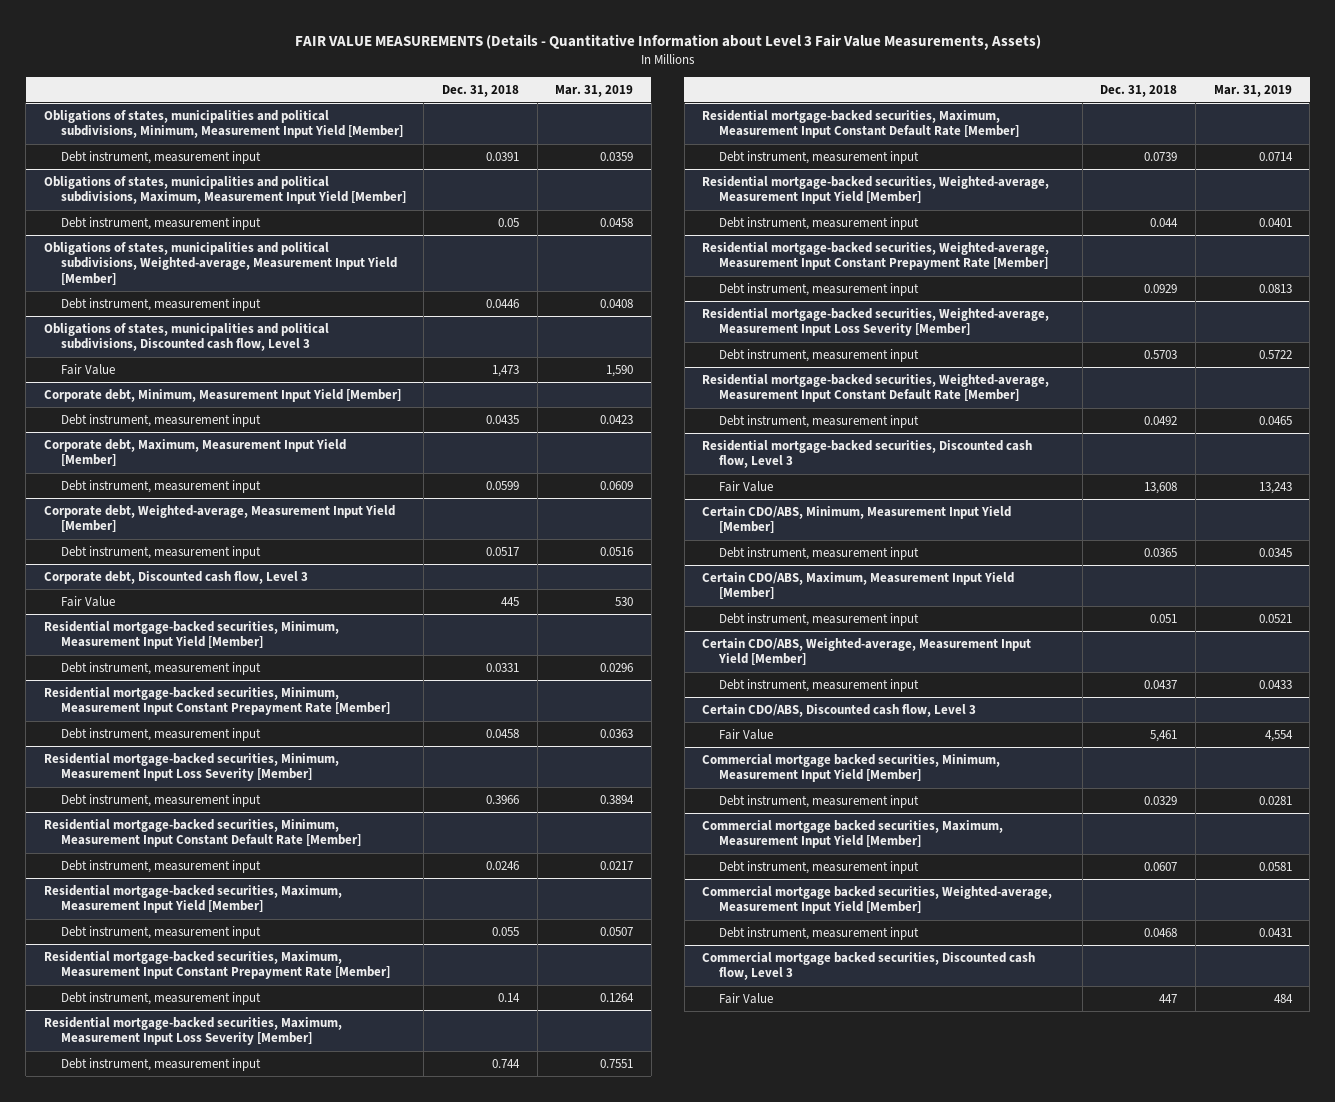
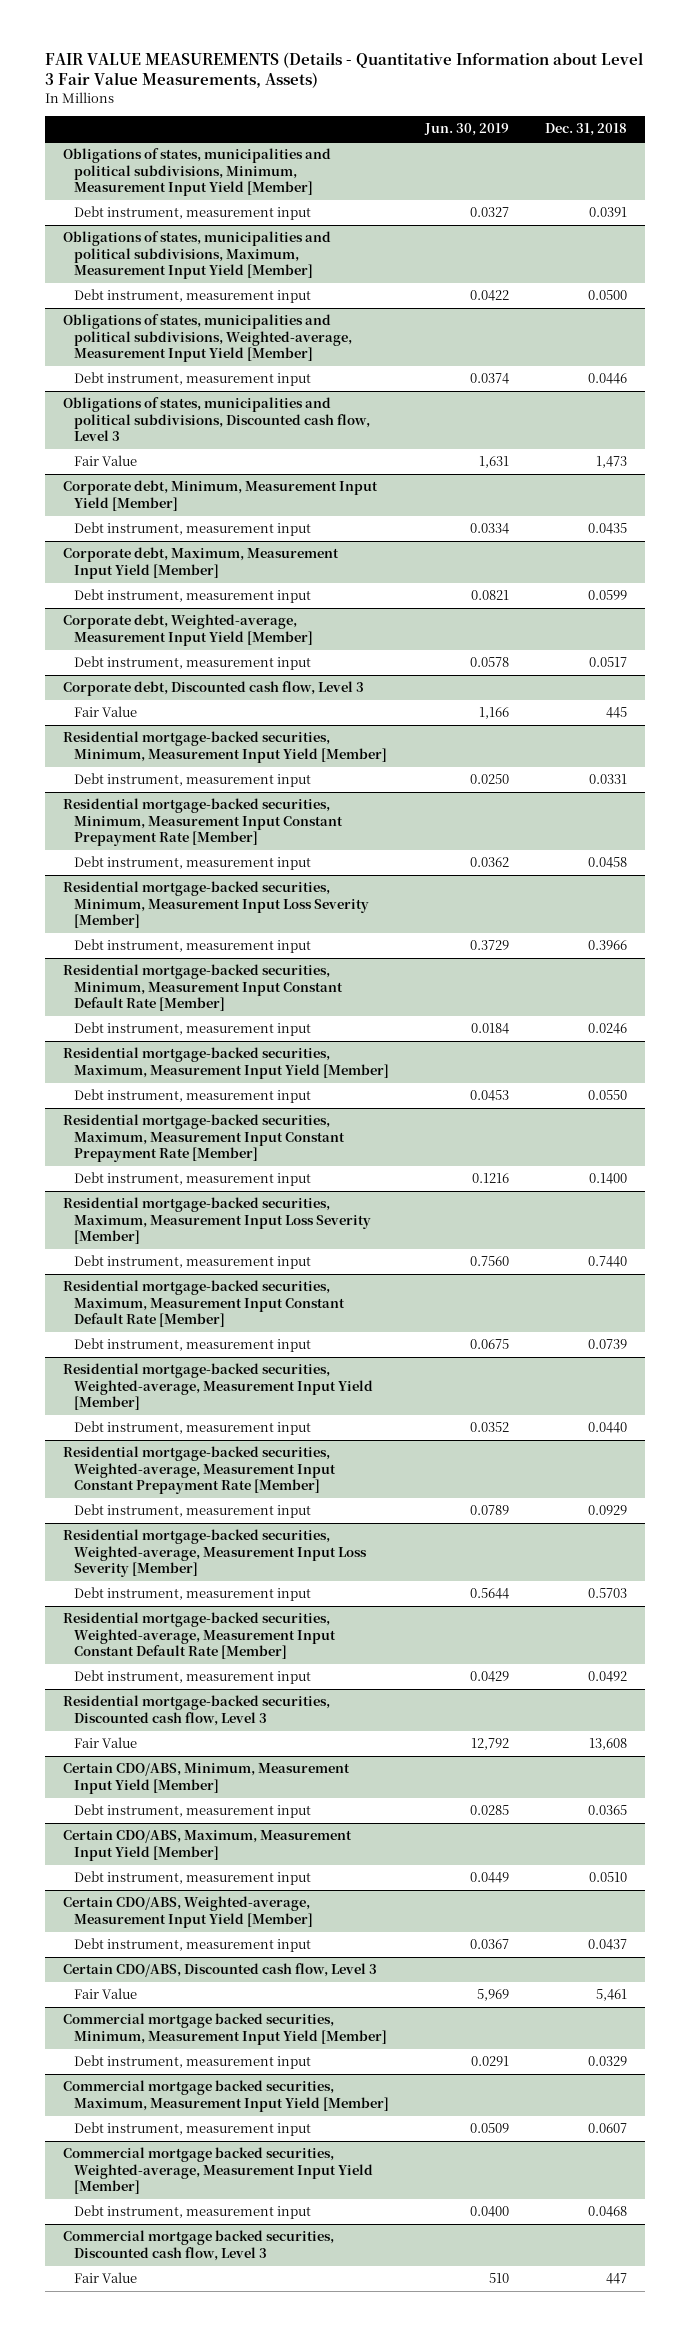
[555,84,634,97] Mar. 31, 2019 -> none
none -> [424,123,510,137] Jun. 30, 2019
[498,217,520,227] 0.05 -> [588,290,628,301] 0.0500
[492,926,520,936] 0.055 -> [588,1090,628,1101] 0.0550
[498,992,521,1002] 0.14 -> [589,1173,628,1185] 0.1400
[492,1058,521,1068] 0.744 -> [588,1256,628,1268] 0.7440
[1150,217,1179,227] 0.044 -> [588,1422,628,1434] 0.0440
[1150,613,1178,623] 0.051 -> [589,1872,628,1883] 0.0510

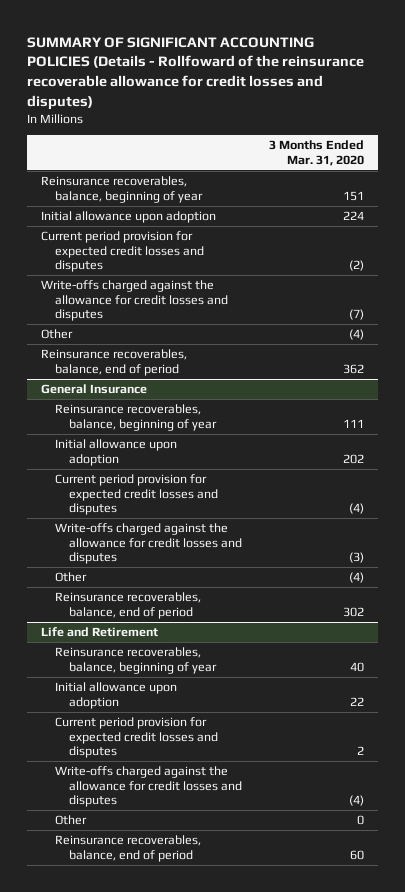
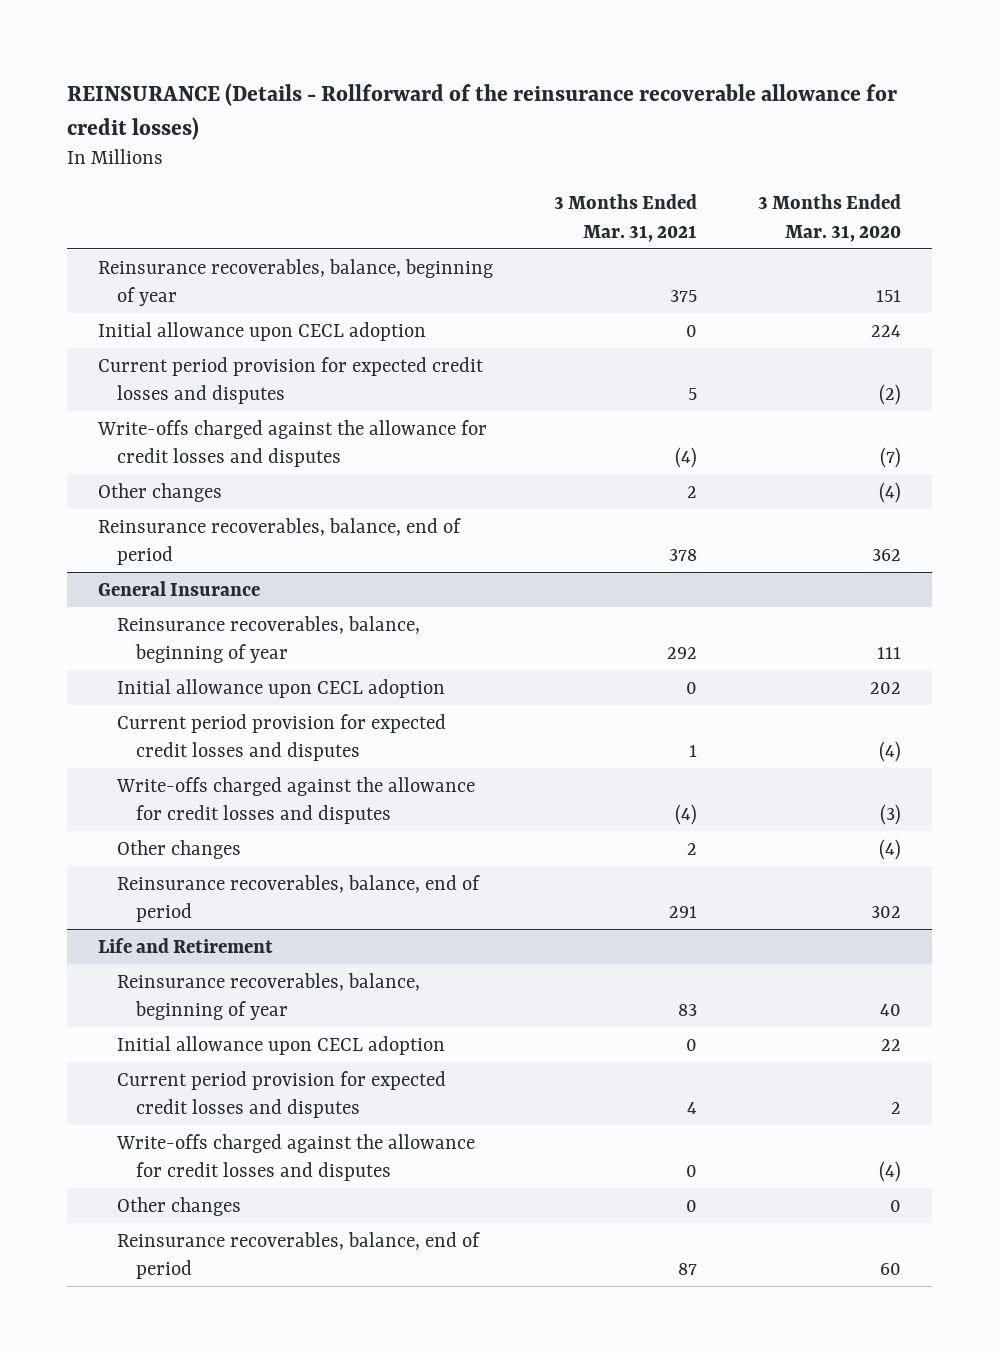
[27,36,365,110] SUMMARY OF SIGNIFICANT ACCOUNTING POLICIES (Details - Rollfoward of the reinsurance recoverable allowance for credit losses and disputes) -> [66,82,897,140] REINSURANCE (Details - Rollforward of the reinsurance recoverable allowance for credit losses)
none -> [553,194,697,242] 3 Months Ended Mar. 31, 2021
[40,211,216,224] Initial allowance upon adoption -> [97,321,426,341] Initial allowance upon CECL adoption
[40,329,73,340] Other -> [97,482,222,502] Other changes
[54,439,177,466] Initial allowance upon adoption -> [116,678,445,698] Initial allowance upon CECL adoption
[54,572,87,583] Other -> [116,839,241,859] Other changes
[54,682,177,709] Initial allowance upon adoption -> [116,1035,445,1055] Initial allowance upon CECL adoption
[54,815,87,826] Other -> [116,1196,241,1216] Other changes

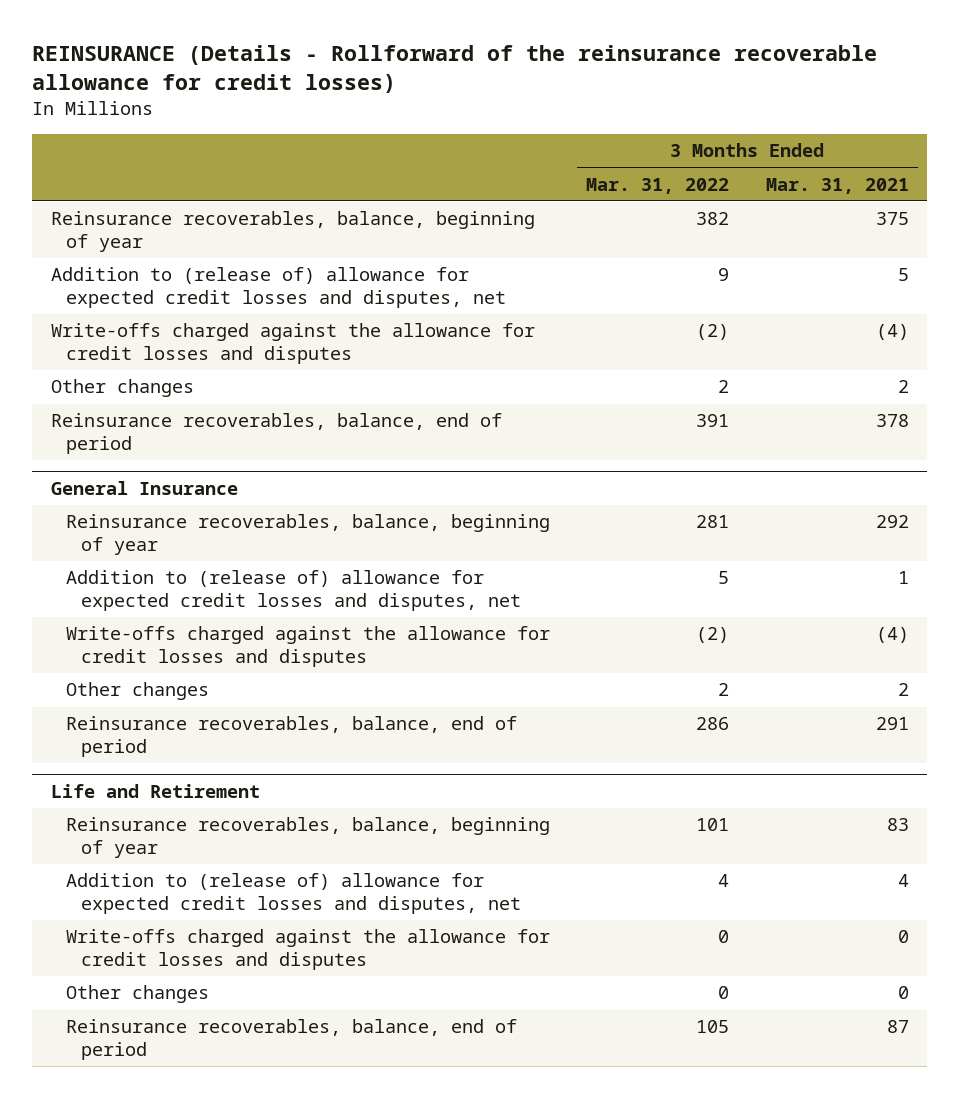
[758,194,902,242] 3 Months Ended Mar. 31, 2020 -> none
none -> [586,177,730,194] Mar. 31, 2022
[97,321,426,341] Initial allowance upon CECL adoption -> none
[97,356,484,404] Current period provision for expected credit losses and disputes -> [50,267,506,308] Addition to (release of) allowance for expected credit losses and disputes, net
[116,678,445,698] Initial allowance upon CECL adoption -> none
[116,713,446,761] Current period provision for expected credit losses and disputes -> [65,570,521,611] Addition to (release of) allowance for expected credit losses and disputes, net
[116,1035,445,1055] Initial allowance upon CECL adoption -> none
[116,1070,446,1118] Current period provision for expected credit losses and disputes -> [65,873,521,914] Addition to (release of) allowance for expected credit losses and disputes, net

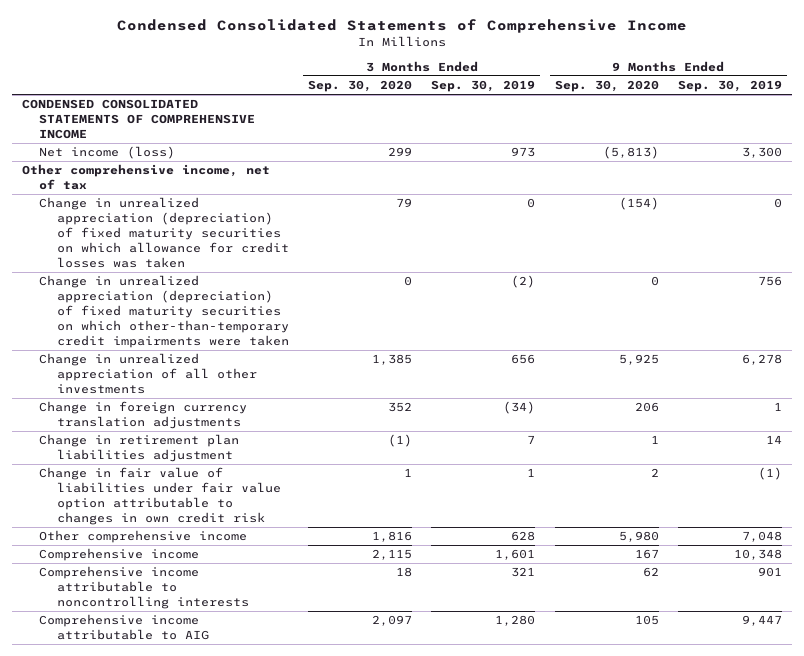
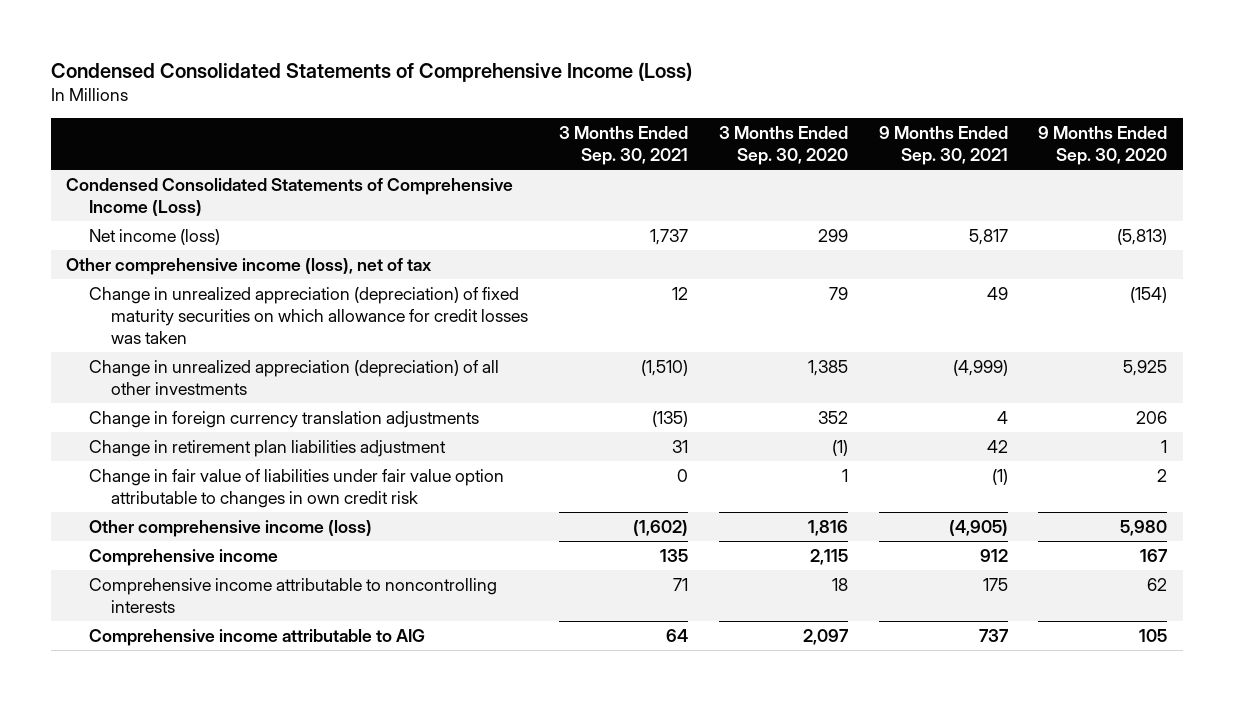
[116,19,687,34] Condensed Consolidated Statements of Comprehensive Income -> [50,61,692,82] Condensed Consolidated Statements of Comprehensive Income (Loss)
[431,80,536,93] Sep. 30, 2019 -> none
[678,80,783,93] Sep. 30, 2019 -> none
none -> [558,126,688,166] 3 Months Ended Sep. 30, 2021
none -> [878,126,1008,166] 9 Months Ended Sep. 30, 2021
[21,99,256,140] CONDENSED CONSOLIDATED STATEMENTS OF COMPREHENSIVE INCOME -> [65,177,513,216] Condensed Consolidated Statements of Comprehensive Income (Loss)
[21,164,270,191] Other comprehensive income, net of tax -> [65,257,432,275] Other comprehensive income (loss), net of tax
[39,275,289,348] Change in unrealized appreciation (depreciation) of fixed maturity securities on which other-than-temporary credit impairments were taken -> none
[39,353,257,395] Change in unrealized appreciation of all other investments -> [88,359,499,395] Change in unrealized appreciation (depreciation) of all other investments
[39,530,248,544] Other comprehensive income -> [88,519,372,537] Other comprehensive income (loss)

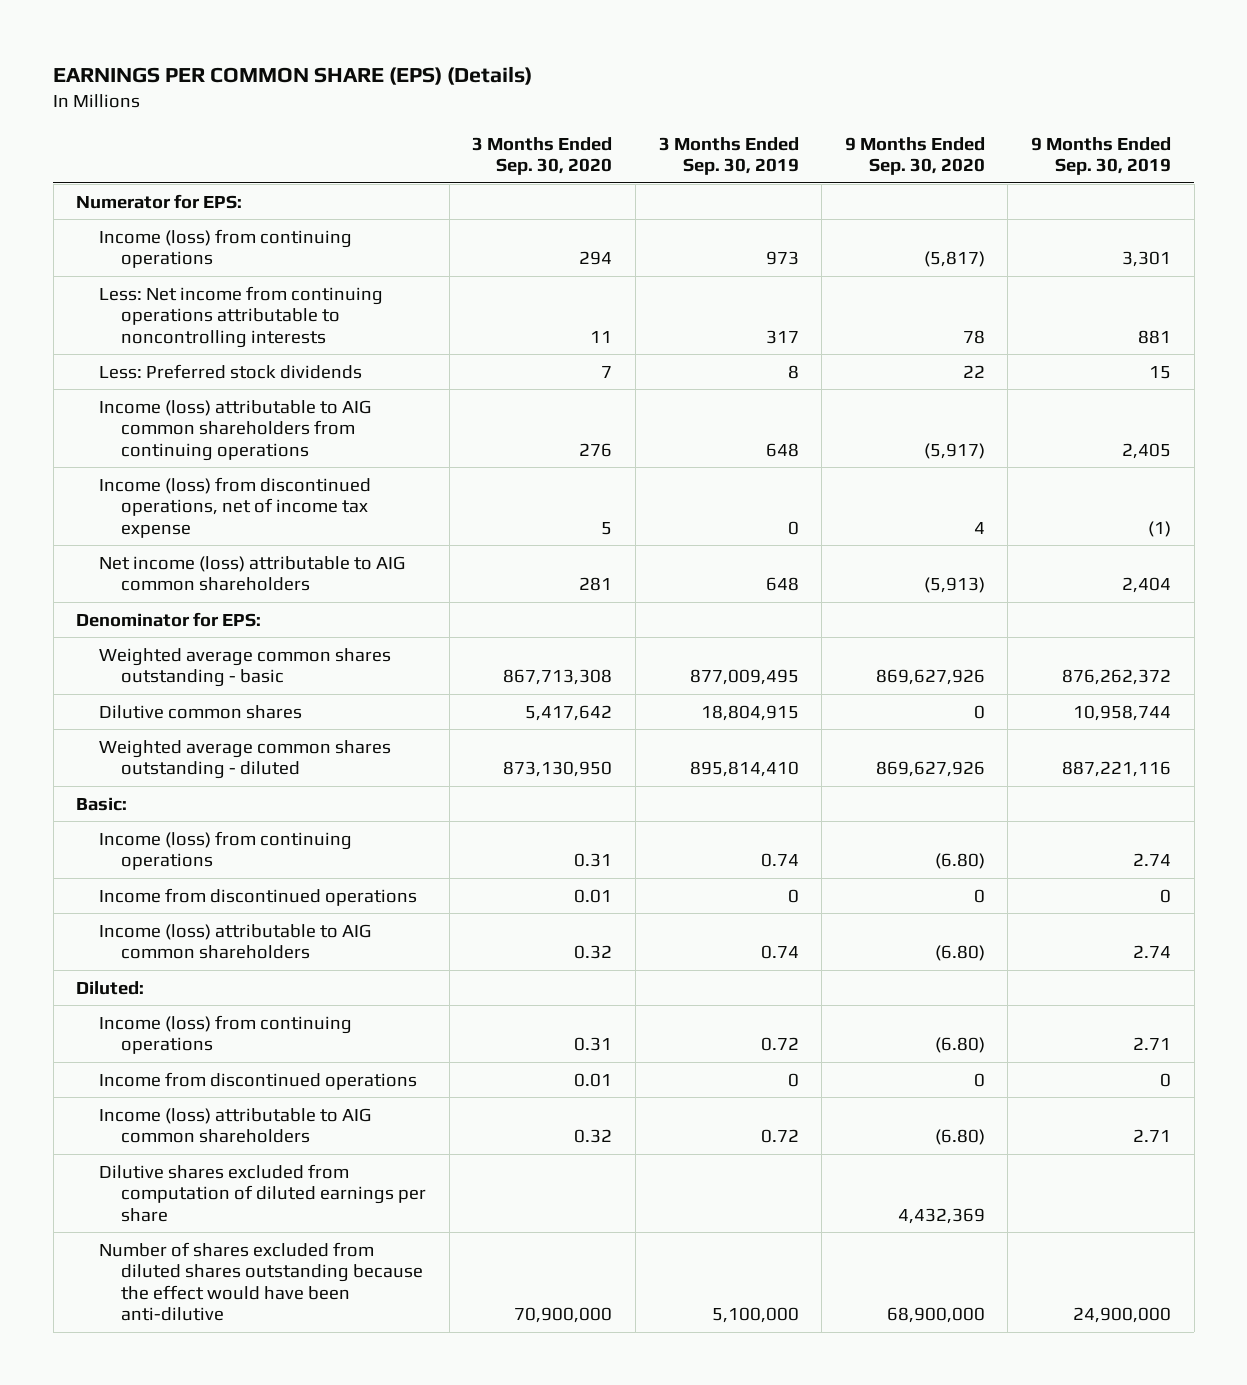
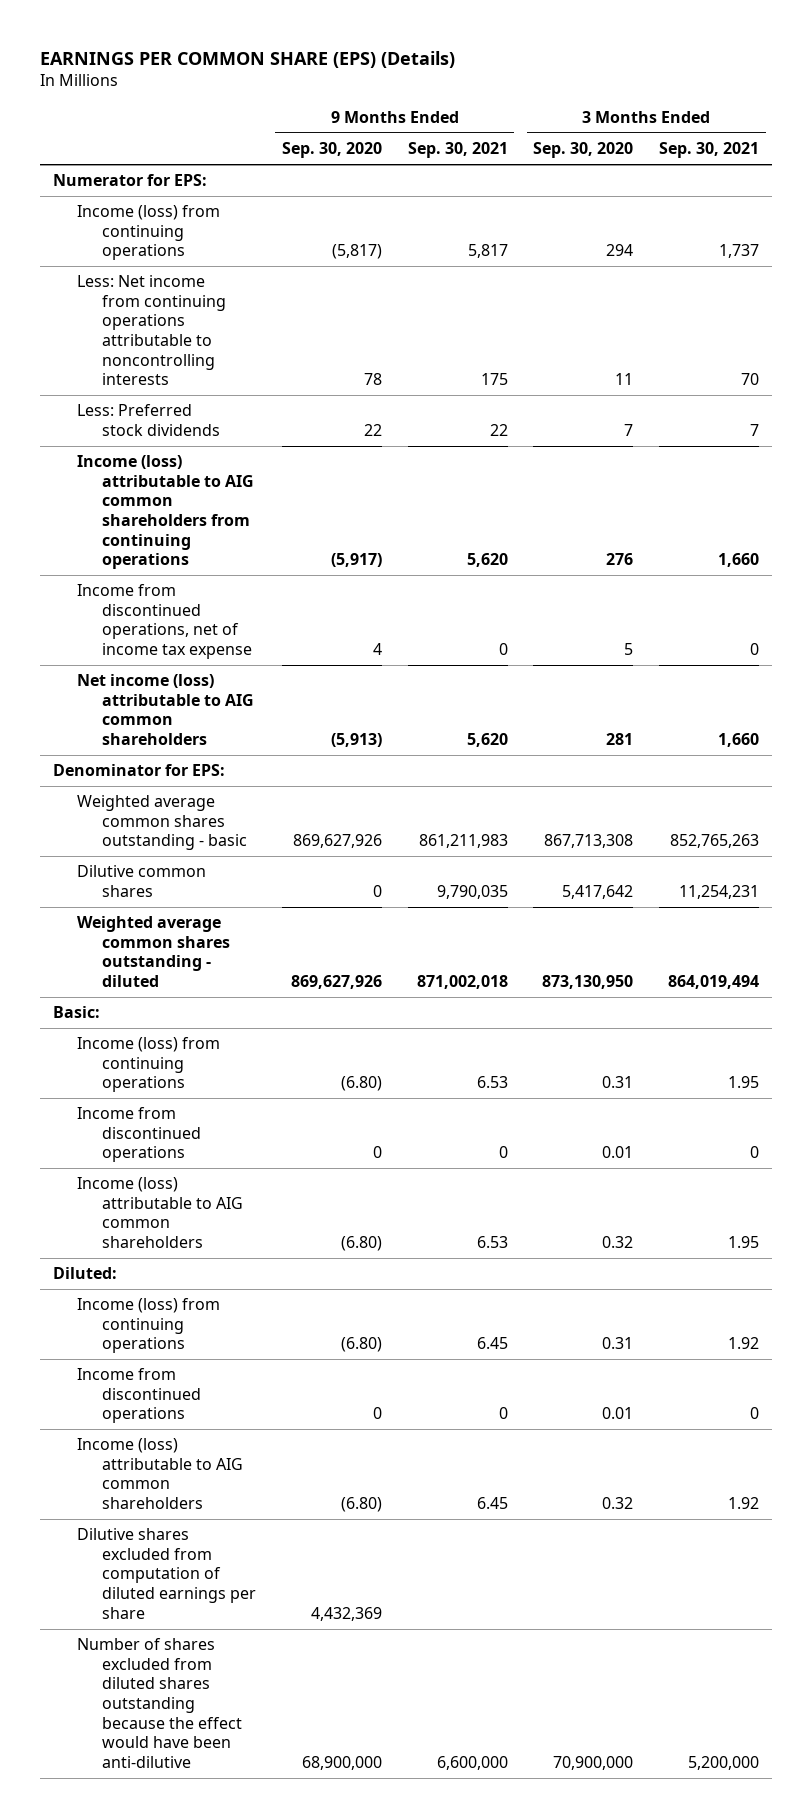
[658,136,799,176] 3 Months Ended Sep. 30, 2019 -> none
[1031,136,1172,176] 9 Months Ended Sep. 30, 2019 -> none
none -> [407,142,508,159] Sep. 30, 2021
none -> [659,142,760,159] Sep. 30, 2021
[98,476,371,538] Income (loss) from discontinued operations, net of income tax expense -> [77,584,252,660] Income from discontinued operations, net of income tax expense

